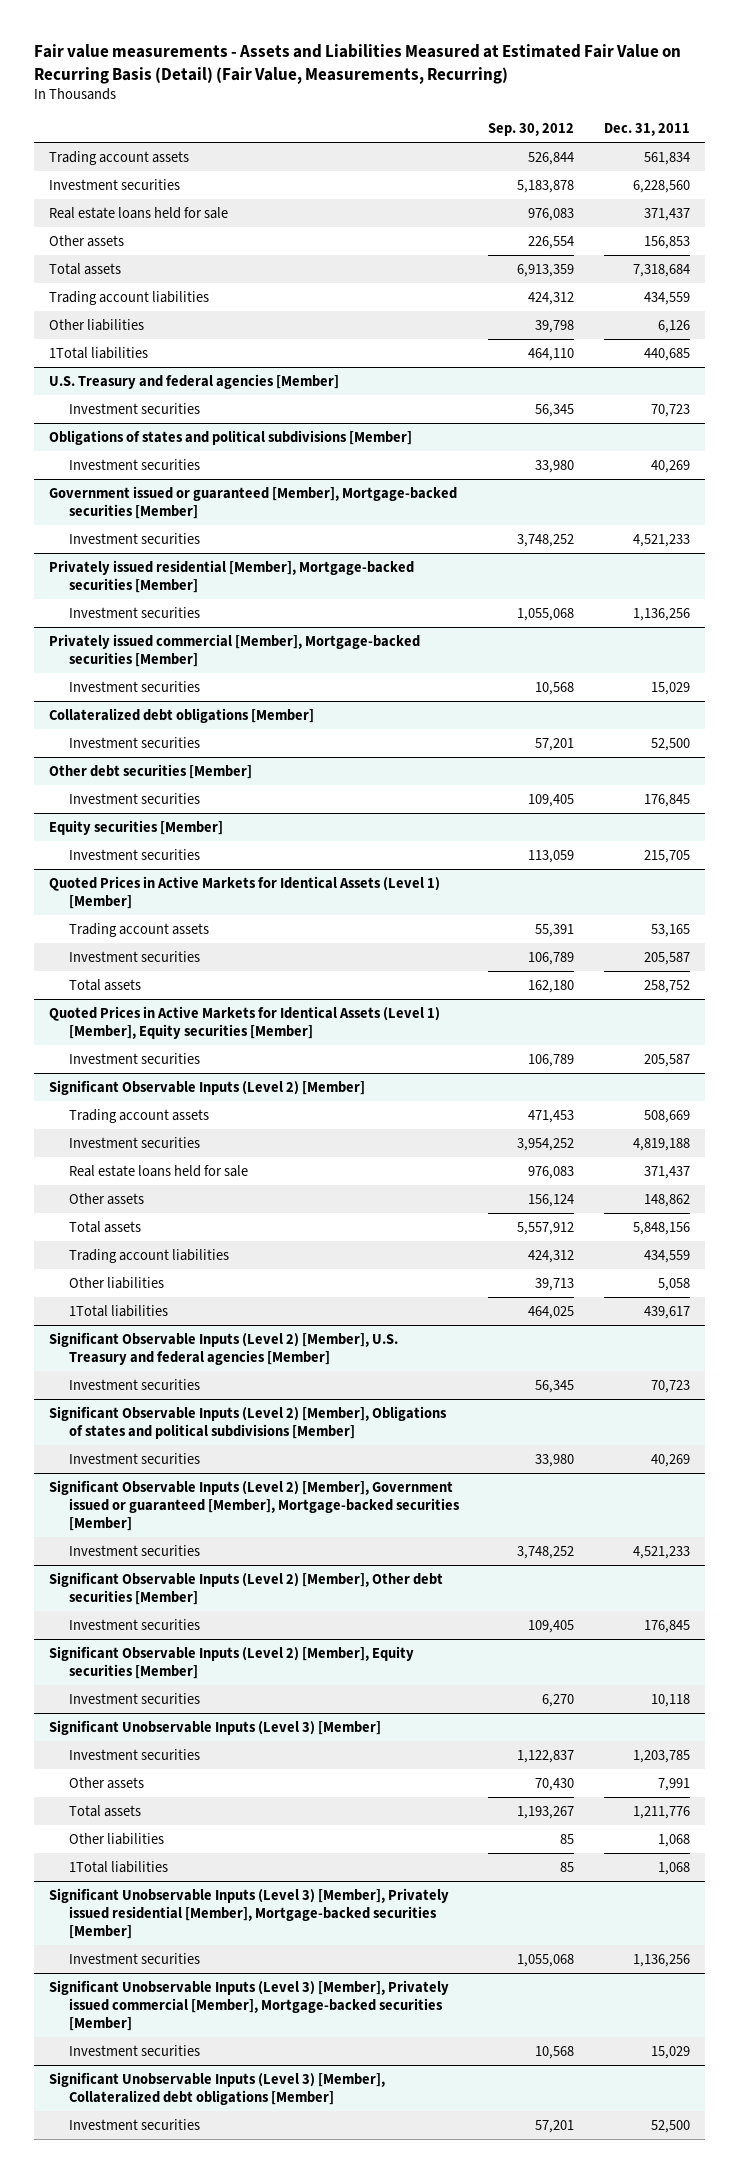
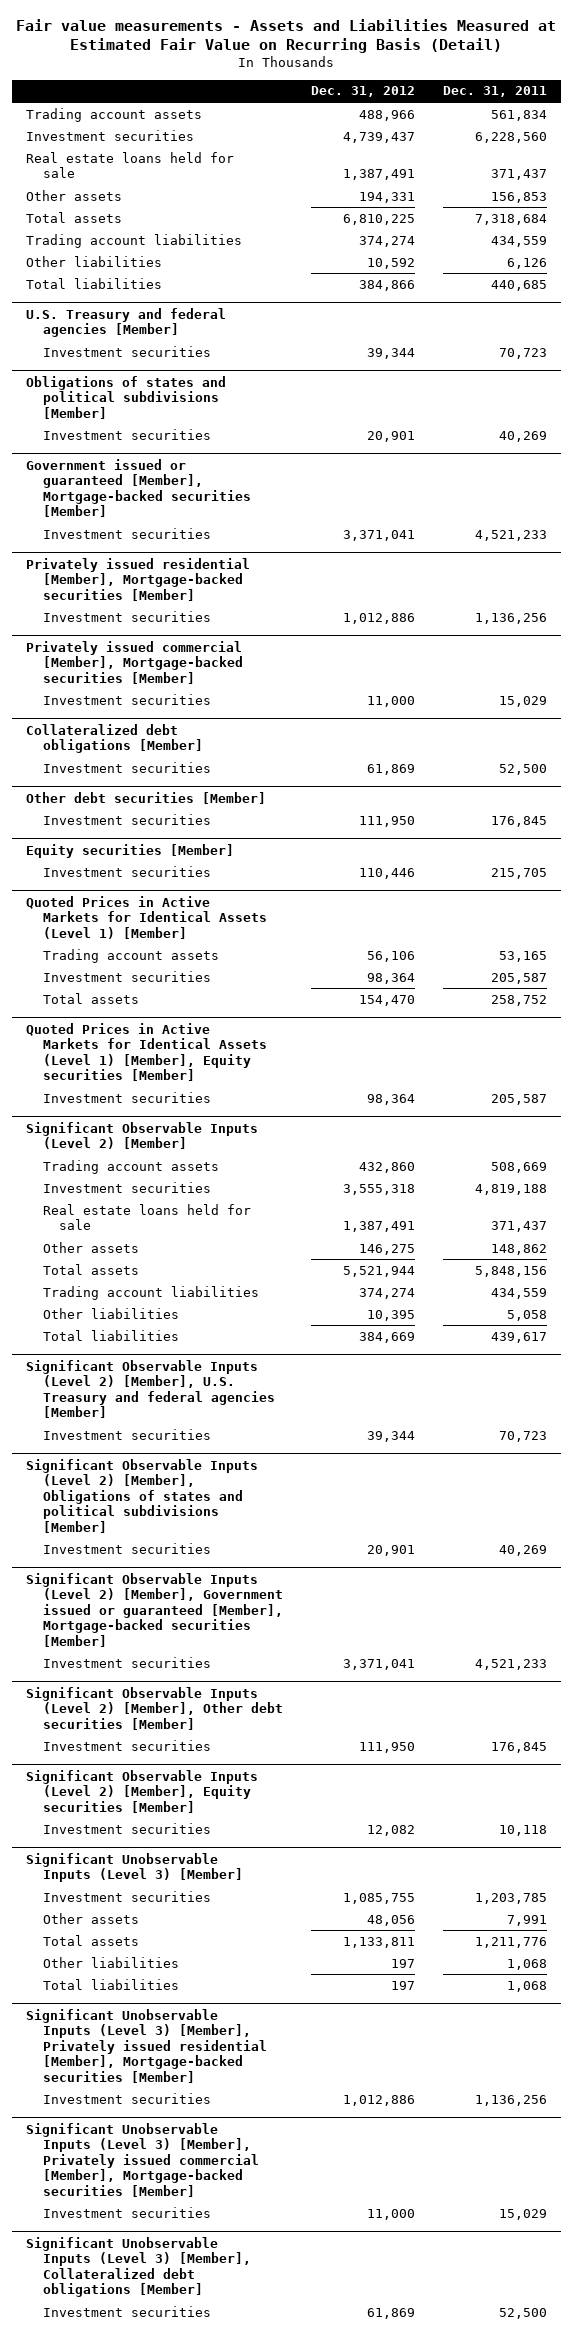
[34,43,682,84] Fair value measurements - Assets and Liabilities Measured at Estimated Fair Value on Recurring Basis (Detail) (Fair Value, Measurements, Recurring) -> [16,19,557,54] Fair value measurements - Assets and Liabilities Measured at Estimated Fair Value on Recurring Basis (Detail)
[488,123,575,137] Sep. 30, 2012 -> none
none -> [310,86,415,98] Dec. 31, 2012
[48,346,148,359] 1Total liabilities -> [25,277,162,289] Total liabilities
[68,1304,168,1317] 1Total liabilities -> [42,1329,179,1341] Total liabilities
[68,1860,168,1873] 1Total liabilities -> [42,1978,179,1990] Total liabilities

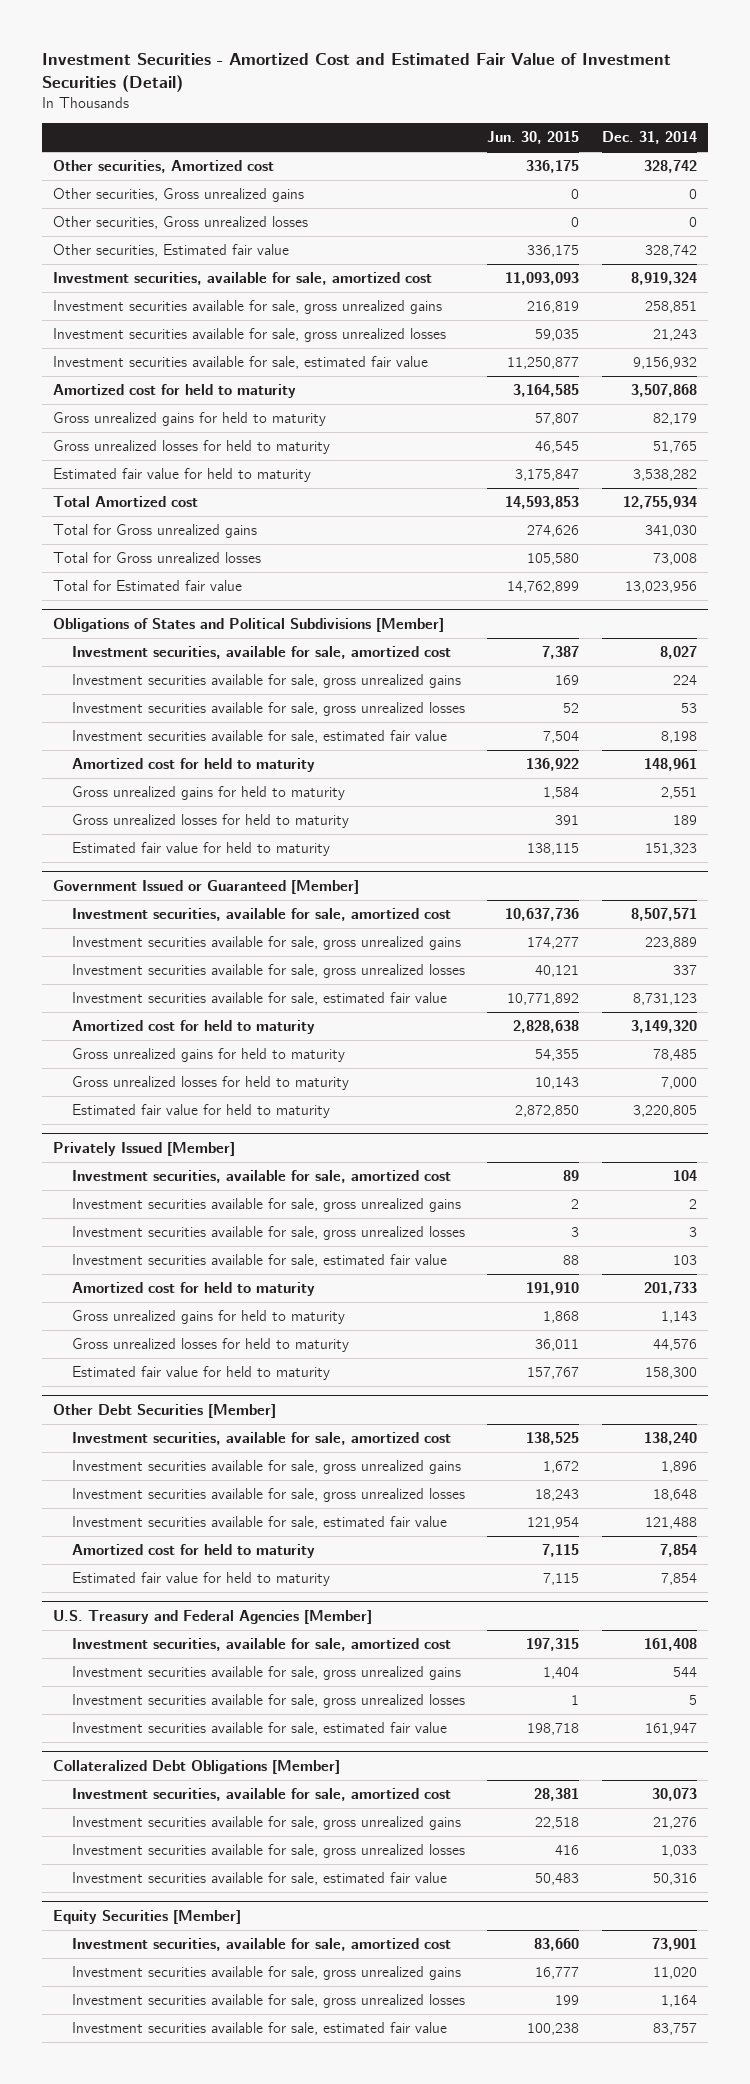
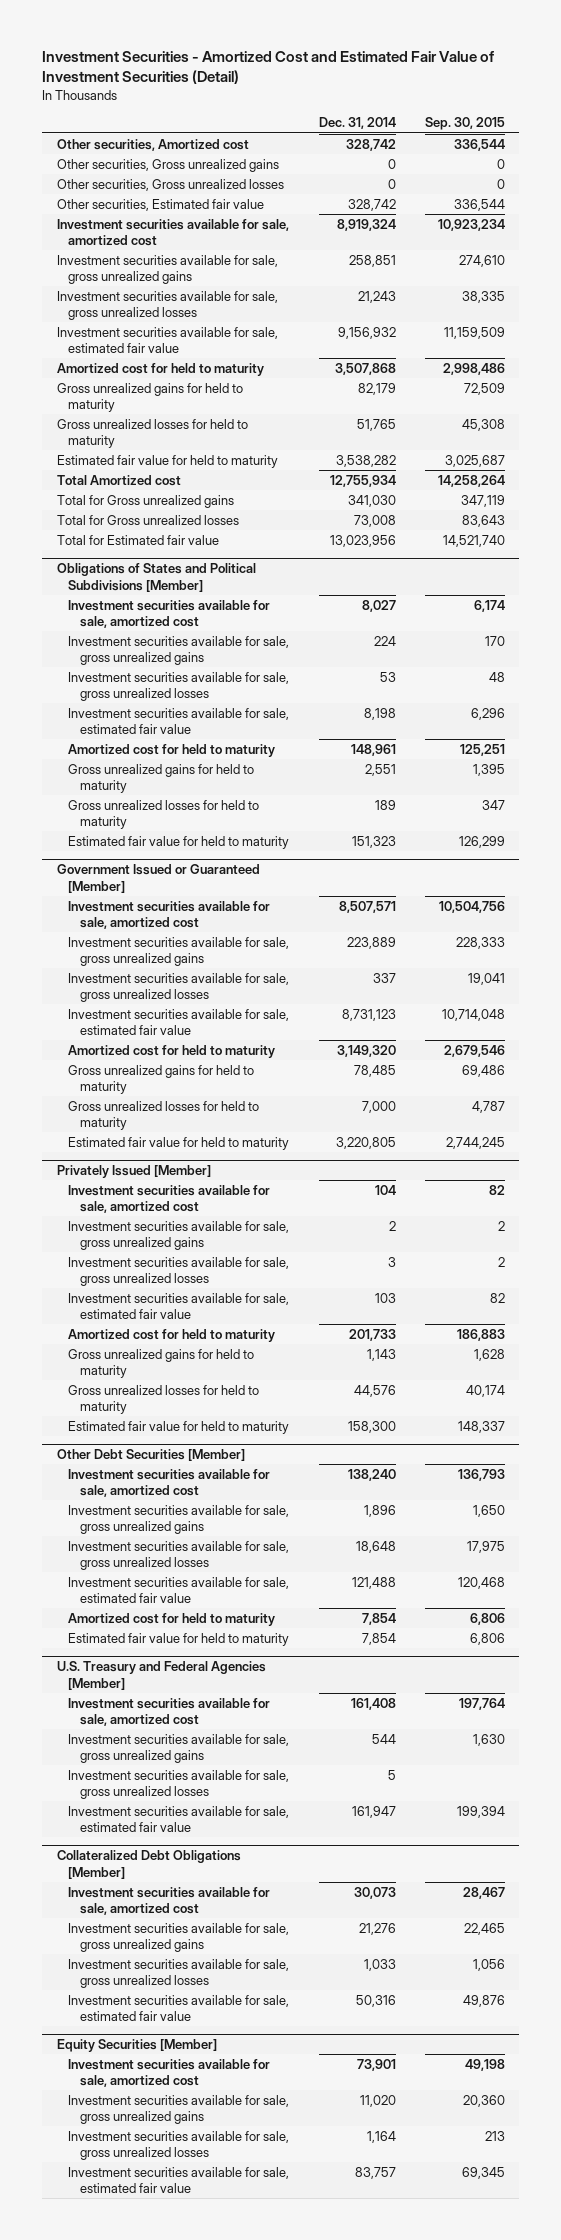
[487,131,580,145] Jun. 30, 2015 -> none
none -> [424,117,505,131] Sep. 30, 2015
[53,272,433,286] Investment securities, available for sale, amortized cost -> [56,218,289,247] Investment securities available for sale, amortized cost
[71,646,451,660] Investment securities, available for sale, amortized cost -> [68,599,271,629] Investment securities available for sale, amortized cost
[71,908,451,922] Investment securities, available for sale, amortized cost -> [68,900,271,930] Investment securities available for sale, amortized cost
[71,1170,451,1184] Investment securities, available for sale, amortized cost -> [68,1184,271,1214] Investment securities available for sale, amortized cost
[71,1432,451,1446] Investment securities, available for sale, amortized cost -> [68,1468,271,1498] Investment securities available for sale, amortized cost
[71,1638,451,1652] Investment securities, available for sale, amortized cost -> [68,1697,271,1727] Investment securities available for sale, amortized cost
[71,1788,451,1802] Investment securities, available for sale, amortized cost -> [68,1886,271,1916] Investment securities available for sale, amortized cost
[71,1938,451,1952] Investment securities, available for sale, amortized cost -> [68,2058,271,2088] Investment securities available for sale, amortized cost

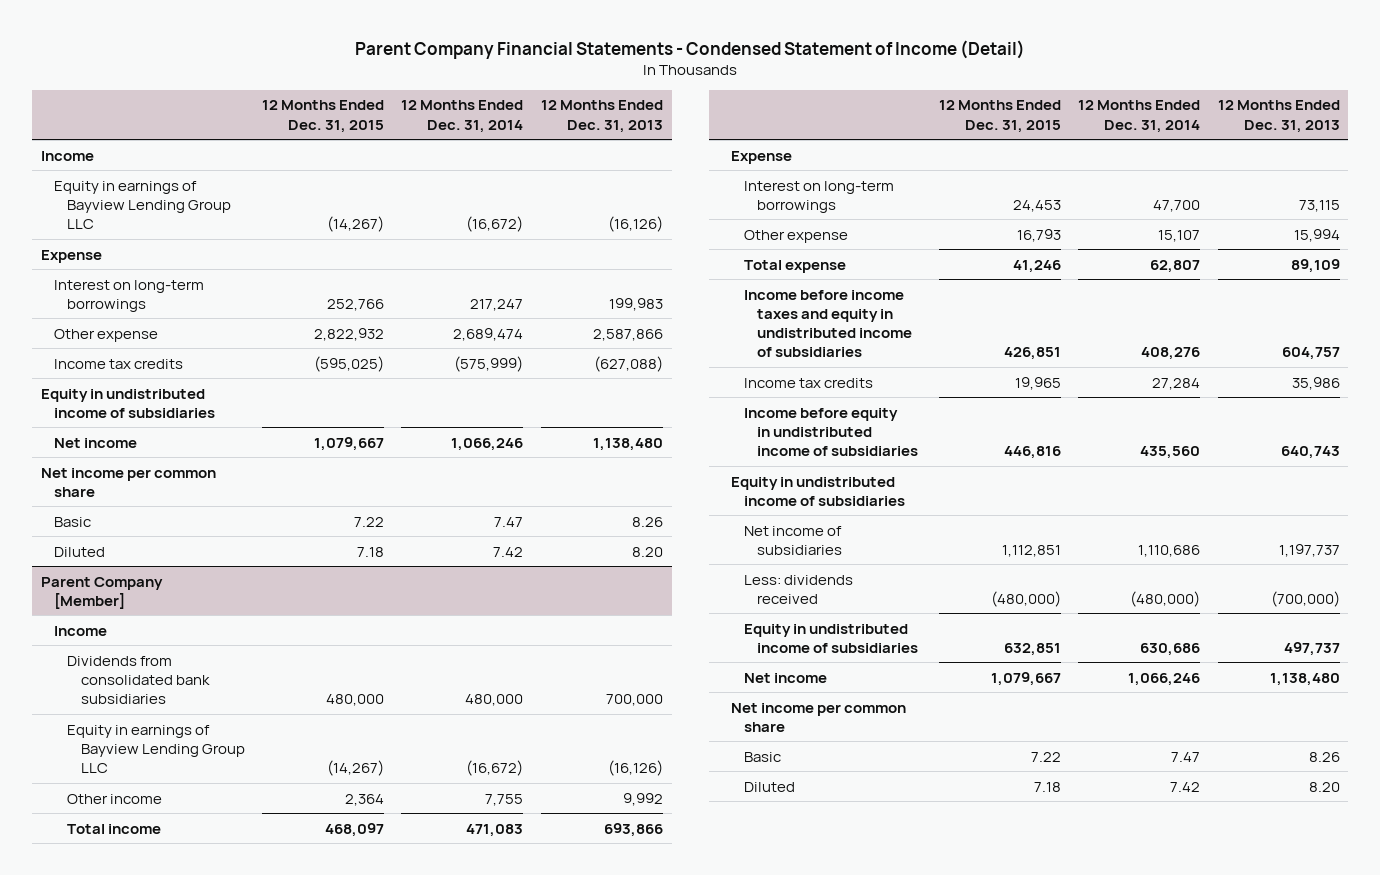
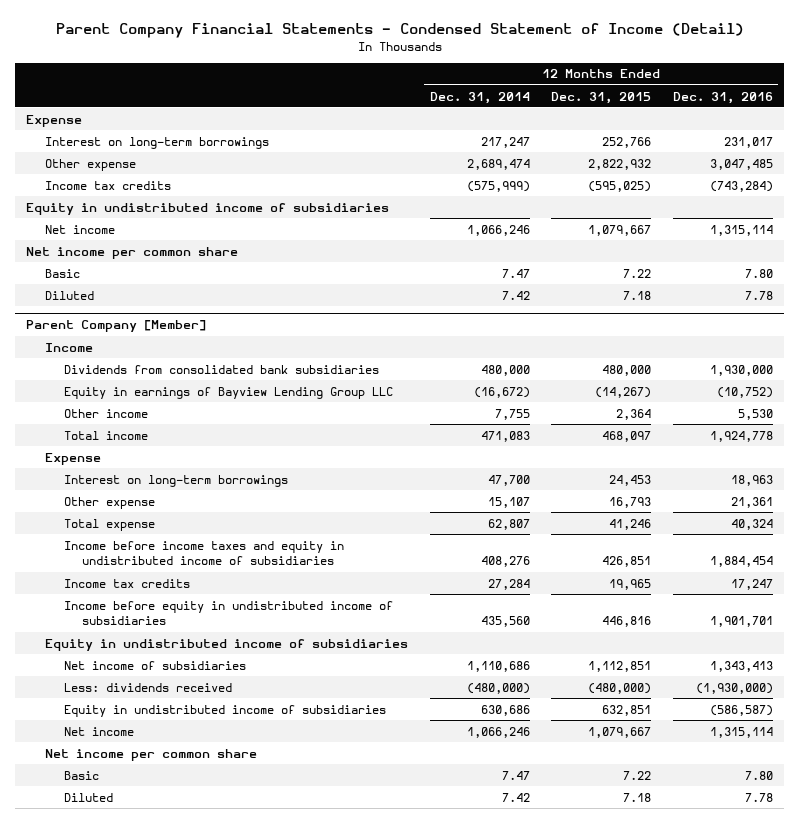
[540,100,663,133] 12 Months Ended Dec. 31, 2013 -> none
none -> [672,91,773,104] Dec. 31, 2016
[40,150,94,161] Income -> none
[53,180,232,229] Equity in earnings of Bayview Lending Group LLC -> none

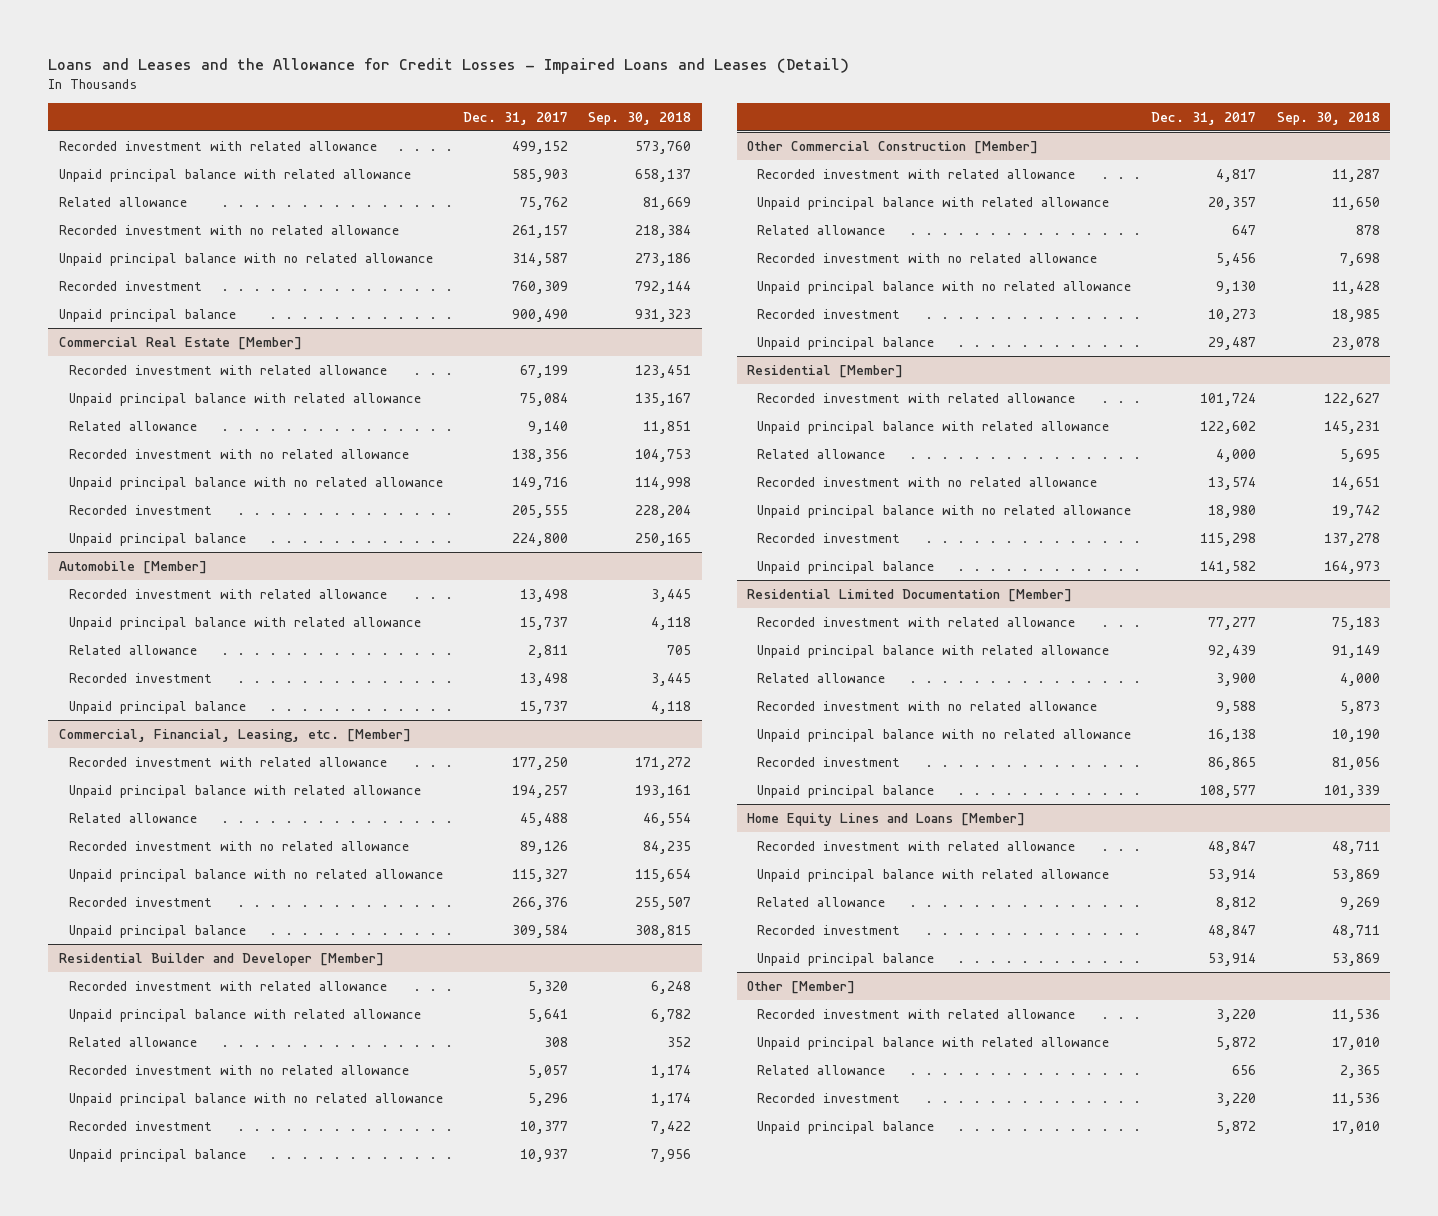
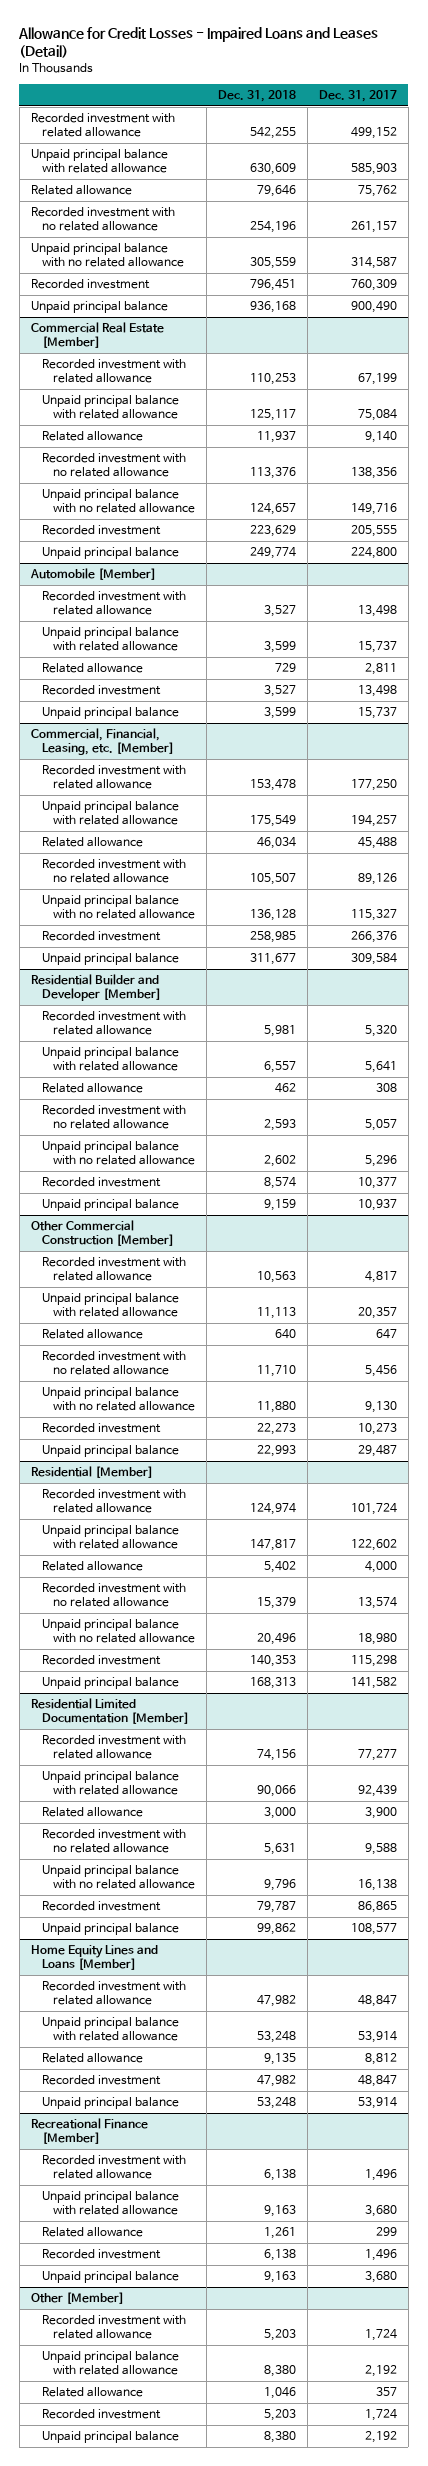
[48,58,850,75] Loans and Leases and the Allowance for Credit Losses - Impaired Loans and Leases (Detail) -> [18,26,379,58] Allowance for Credit Losses - Impaired Loans and Leases (Detail)
[588,111,692,125] Sep. 30, 2018 -> none
none -> [217,89,296,102] Dec. 31, 2018
none -> [30,2118,148,2145] Recreational Finance [Member]
none -> [41,2155,186,2180] Recorded investment with related allowance
none -> [41,2191,179,2216] Unpaid principal balance with related allowance
none -> [41,2227,143,2238] Related allowance
none -> [41,2249,161,2260] Recorded investment
none -> [41,2271,179,2284] Unpaid principal balance
[1216,1008,1257,1022] 3,220 -> [364,2329,397,2342] 1,724
[1216,1036,1257,1050] 5,872 -> [364,2365,397,2378] 2,192
[1232,1064,1257,1075] 656 -> [375,2387,397,2397] 357
[1216,1092,1257,1106] 3,220 -> [364,2409,397,2422] 1,724
[1216,1120,1257,1134] 5,872 -> [364,2431,397,2444] 2,192

